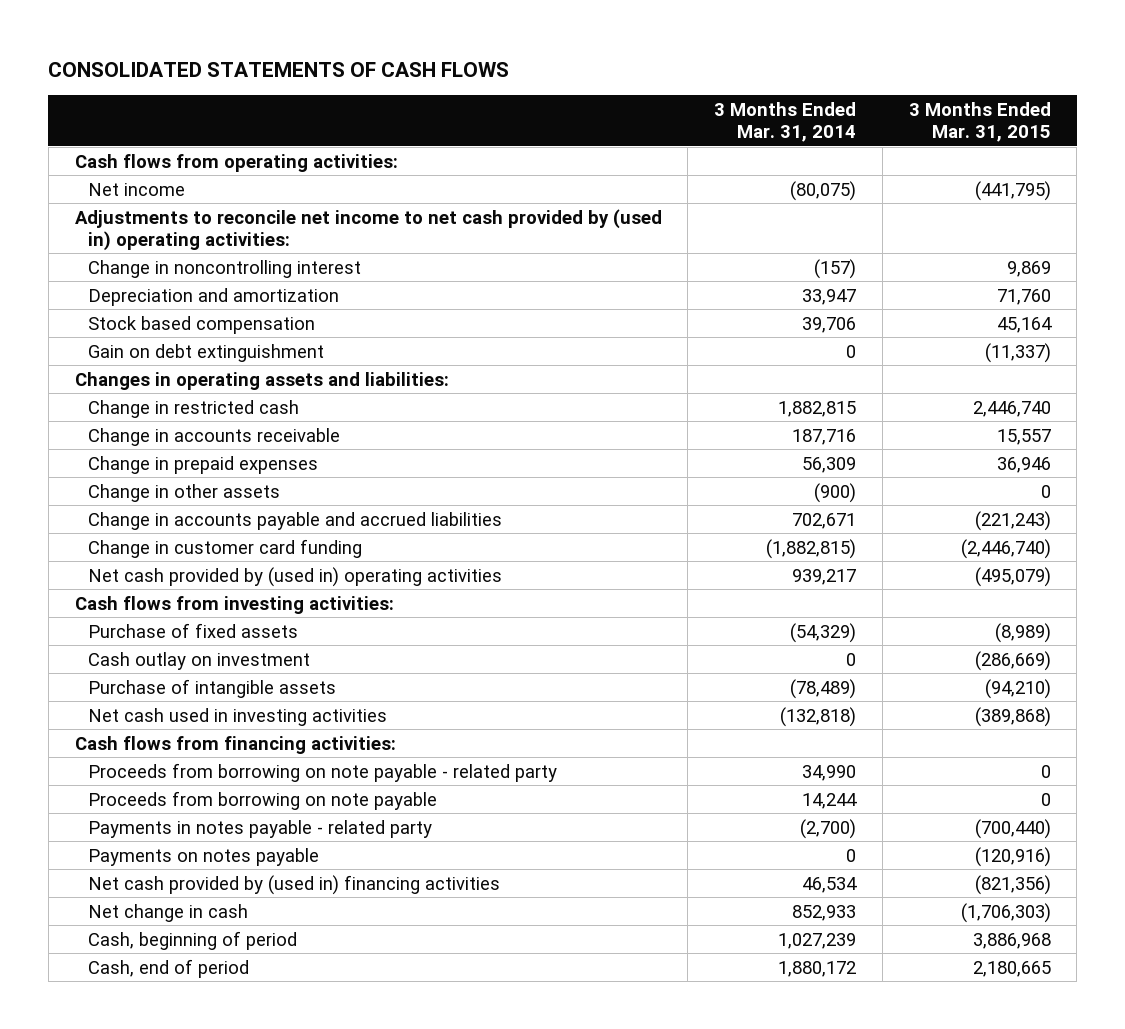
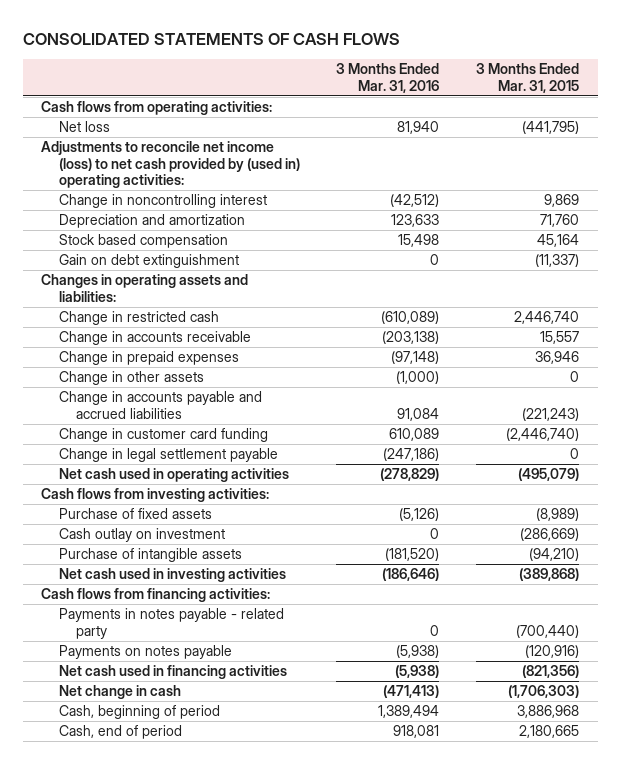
[714,102,857,142] 3 Months Ended Mar. 31, 2014 -> none
none -> [336,63,440,93] 3 Months Ended Mar. 31, 2016
[87,182,185,196] Net income -> [58,121,110,133] Net loss
[74,208,662,251] Adjustments to reconcile net income to net cash provided by (used in) operating activities: -> [41,141,300,189] Adjustments to reconcile net income (loss) to net cash provided by (used in) operating activities:
none -> [58,448,278,463] Change in legal settlement payable
[87,566,502,587] Net cash provided by (used in) operating activities -> [58,468,289,483] Net cash used in operating activities
[87,762,557,782] Proceeds from borrowing on note payable - related party -> none
[87,790,437,810] Proceeds from borrowing on note payable -> none
[87,874,500,895] Net cash provided by (used in) financing activities -> [58,665,287,680] Net cash used in financing activities

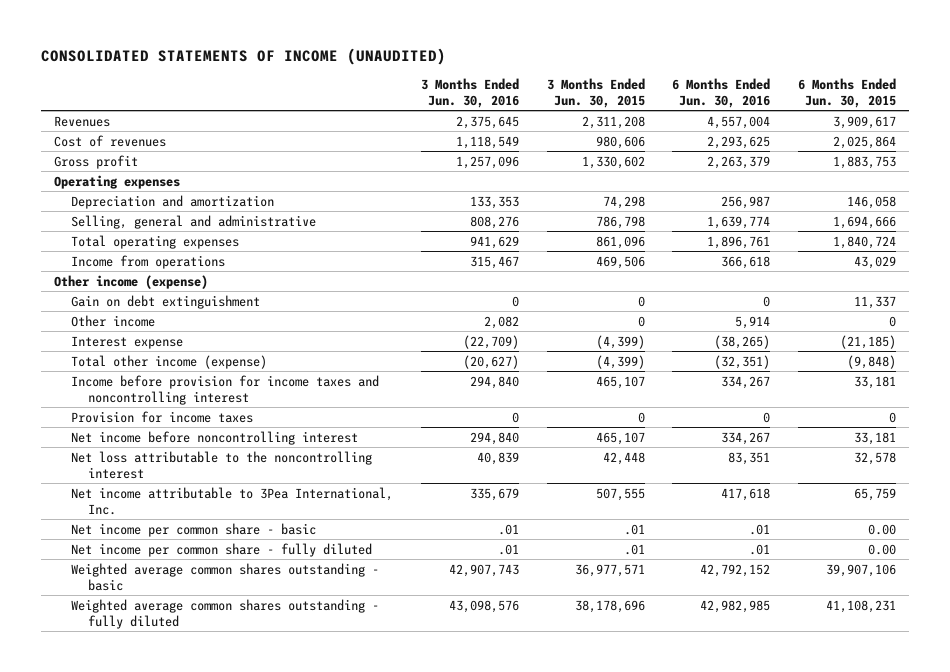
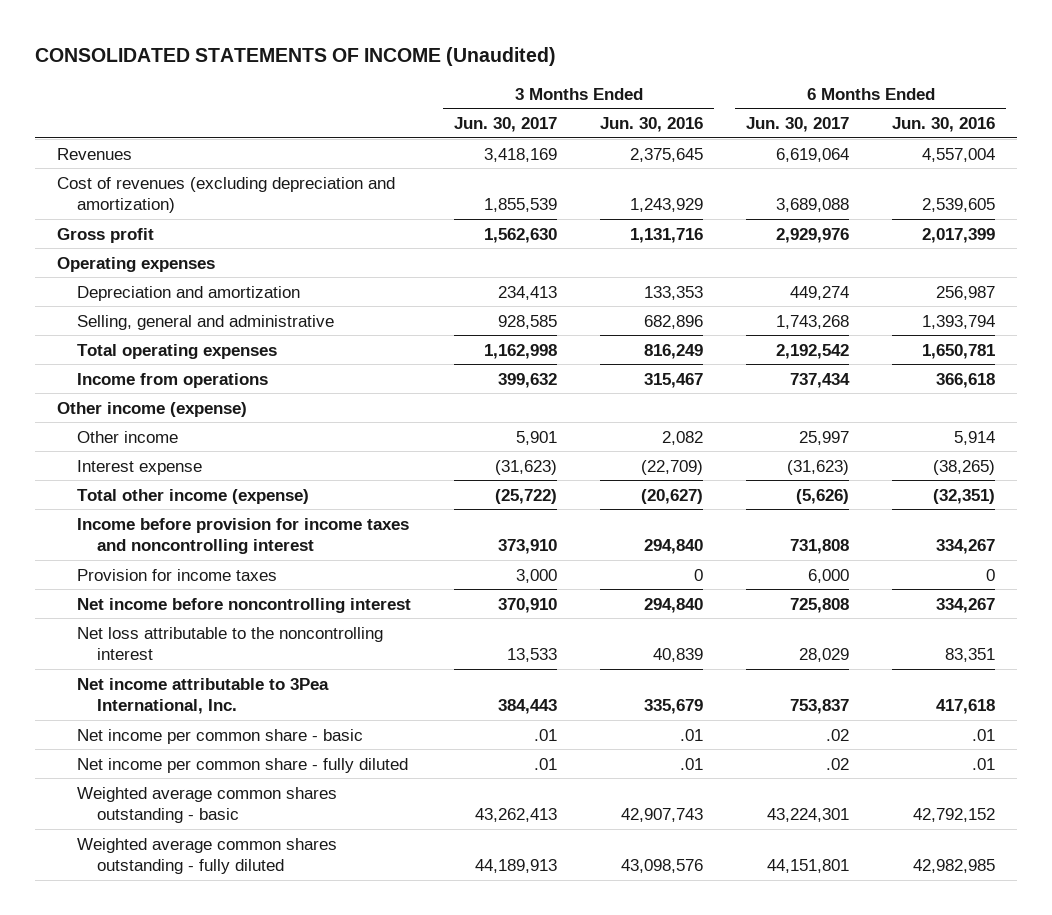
[40,47,446,65] CONSOLIDATED STATEMENTS OF INCOME (UNAUDITED) -> [35,46,557,66] CONSOLIDATED STATEMENTS OF INCOME (Unaudited)
[546,77,645,108] 3 Months Ended Jun. 30, 2015 -> none
[797,77,896,108] 6 Months Ended Jun. 30, 2015 -> none
none -> [454,116,558,132] Jun. 30, 2017
none -> [746,116,850,132] Jun. 30, 2017
[54,134,167,147] Cost of revenues -> [56,176,395,214] Cost of revenues (excluding depreciation and amortization)
[455,135,519,149] 1,118,549 -> [630,198,704,213] 1,243,929
[707,135,771,149] 2,293,625 -> [922,198,996,213] 2,539,605
[455,155,519,169] 1,257,096 -> [630,227,704,243] 1,131,716
[707,155,771,169] 2,263,379 -> [922,227,996,243] 2,017,399
[469,215,519,229] 808,276 -> [644,314,704,329] 682,896
[707,215,771,229] 1,639,774 -> [922,314,996,329] 1,393,794
[469,235,519,249] 941,629 -> [644,343,704,359] 816,249
[707,235,771,249] 1,896,761 -> [922,343,996,359] 1,650,781
[71,294,261,309] Gain on debt extinguishment -> none

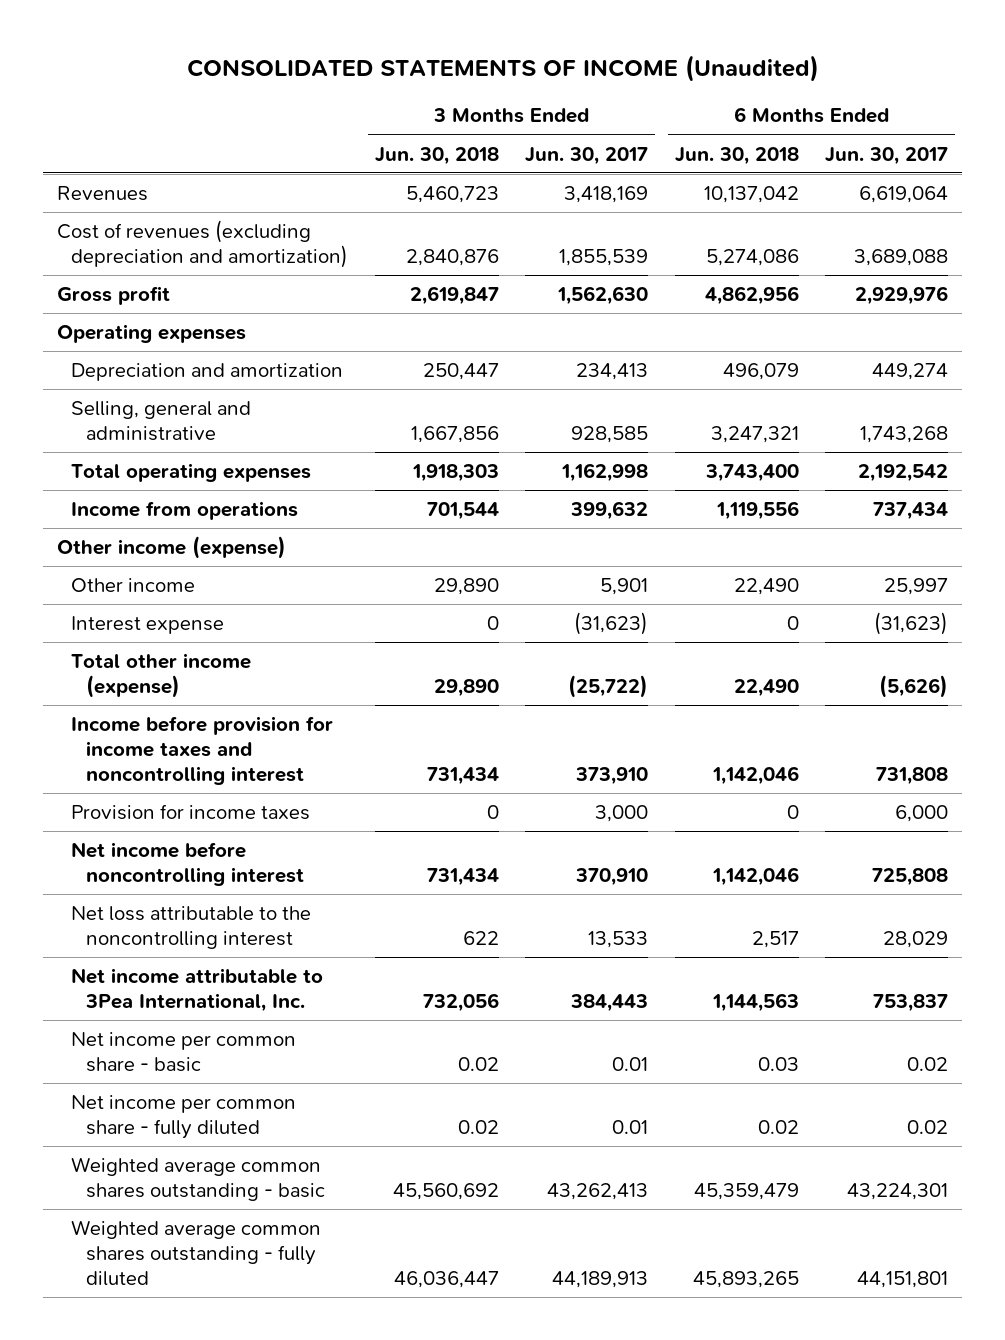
[600,116,704,132] Jun. 30, 2016 -> none
[892,116,996,132] Jun. 30, 2016 -> none
none -> [374,146,499,165] Jun. 30, 2018
none -> [674,146,799,165] Jun. 30, 2018
[534,728,558,741] .01 -> [612,1057,649,1072] 0.01
[826,728,850,741] .02 -> [907,1057,949,1072] 0.02
[534,757,558,770] .01 -> [612,1120,649,1135] 0.01
[826,757,850,770] .02 -> [907,1120,949,1135] 0.02

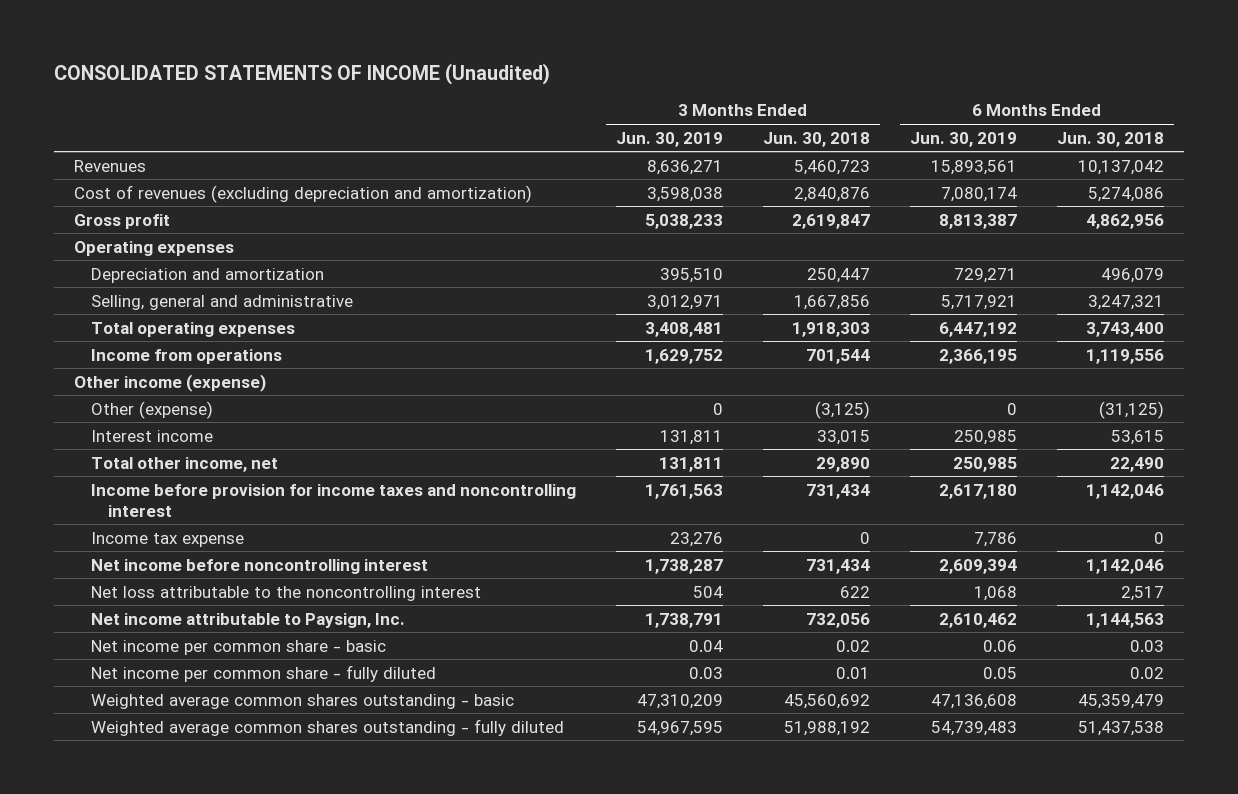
[525,146,649,165] Jun. 30, 2017 -> none
[825,146,949,165] Jun. 30, 2017 -> none
none -> [616,131,724,147] Jun. 30, 2019
none -> [909,131,1017,147] Jun. 30, 2019
[71,578,196,593] Other income -> none
[71,616,225,635] Interest expense -> none
none -> [91,400,214,419] Other (expense)
none -> [91,429,214,442] Interest income
[71,653,252,699] Total other income (expense) -> [91,456,279,472] Total other income, net
[71,804,311,821] Provision for income taxes -> [91,531,245,547] Income tax expense
[71,968,324,1013] Net income attributable to 3Pea International, Inc. -> [91,612,406,628] Net income attributable to Paysign, Inc.
[457,1120,499,1135] 0.02 -> [835,666,870,679] 0.01
[393,1271,499,1289] 46,036,447 -> [783,720,870,736] 51,988,192
[692,1271,799,1289] 45,893,265 -> [1077,720,1164,736] 51,437,538

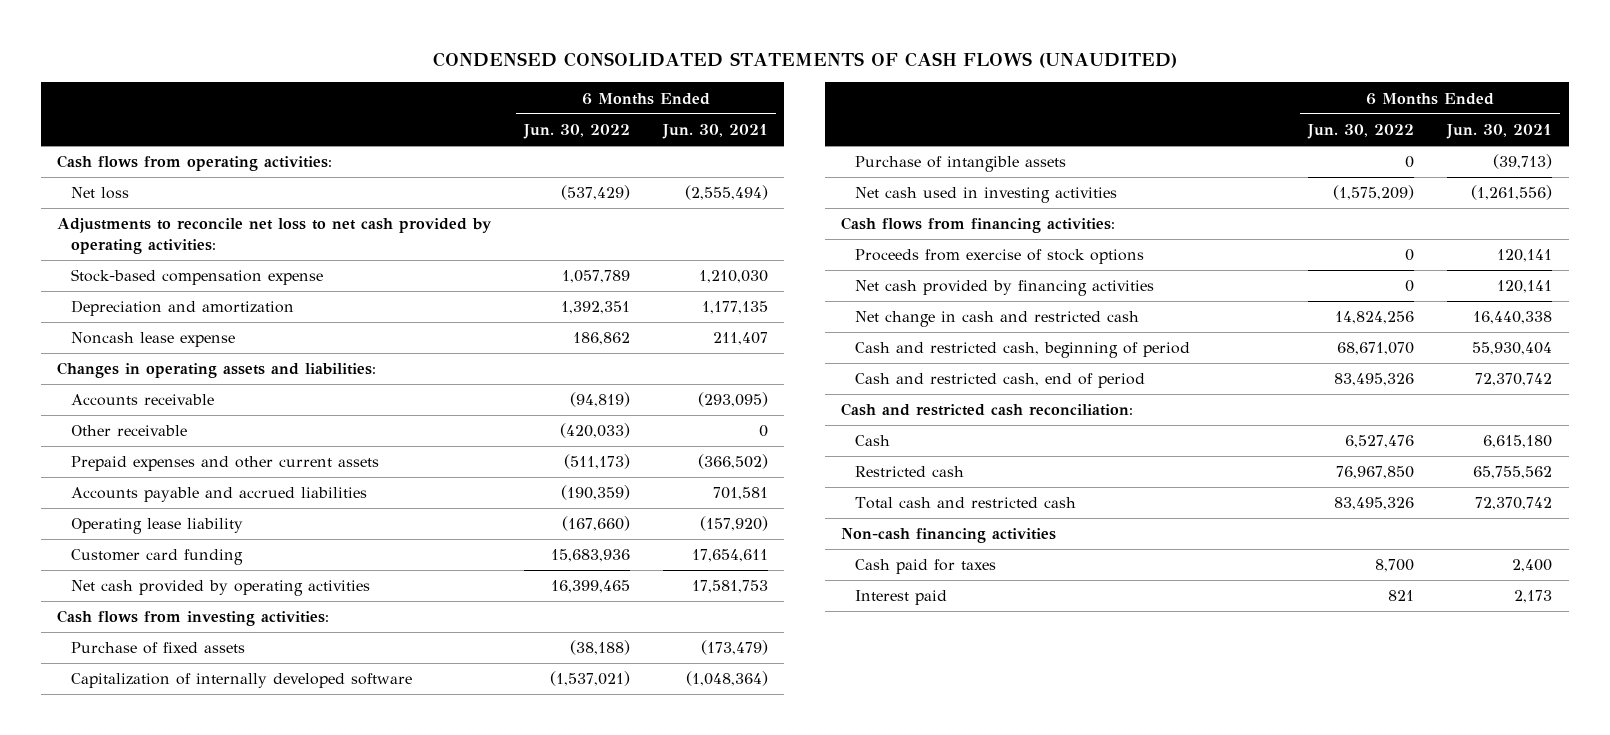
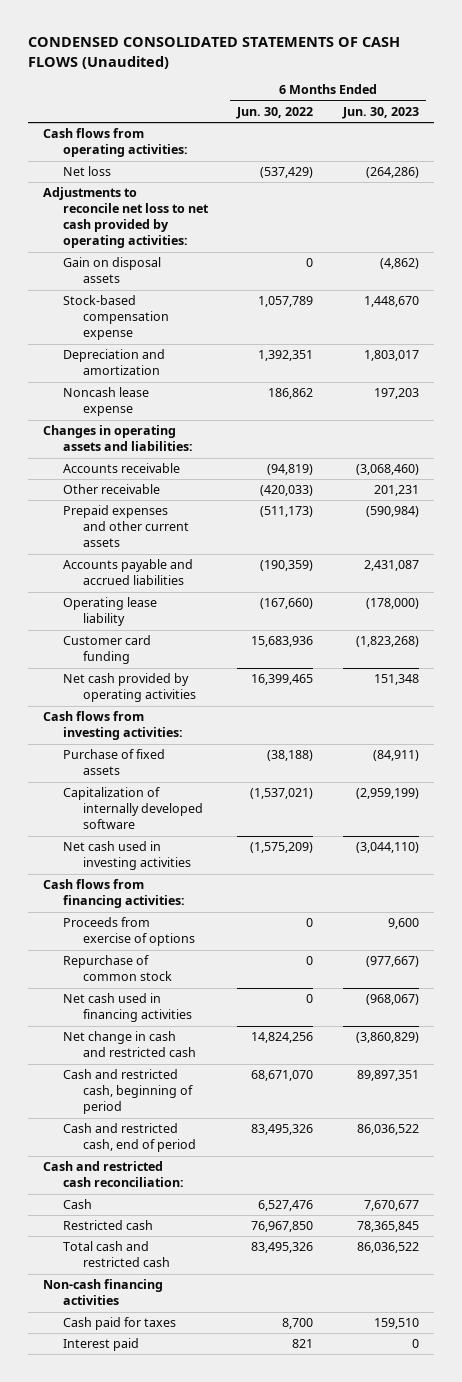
[432,52,1177,69] CONDENSED CONSOLIDATED STATEMENTS OF CASH FLOWS (UNAUDITED) -> [27,37,400,69] CONDENSED CONSOLIDATED STATEMENTS OF CASH FLOWS (Unaudited)
[662,124,769,140] Jun. 30, 2021 -> none
none -> [341,106,419,119] Jun. 30, 2023
none -> [62,257,161,284] Gain on disposal assets
[855,156,1067,173] Purchase of intangible assets -> none
[855,249,1145,265] Proceeds from exercise of stock options -> [62,917,195,947] Proceeds from exercise of options
none -> [62,955,172,982] Repurchase of common stock
[855,280,1155,297] Net cash provided by financing activities -> [62,993,192,1023] Net cash used in financing activities

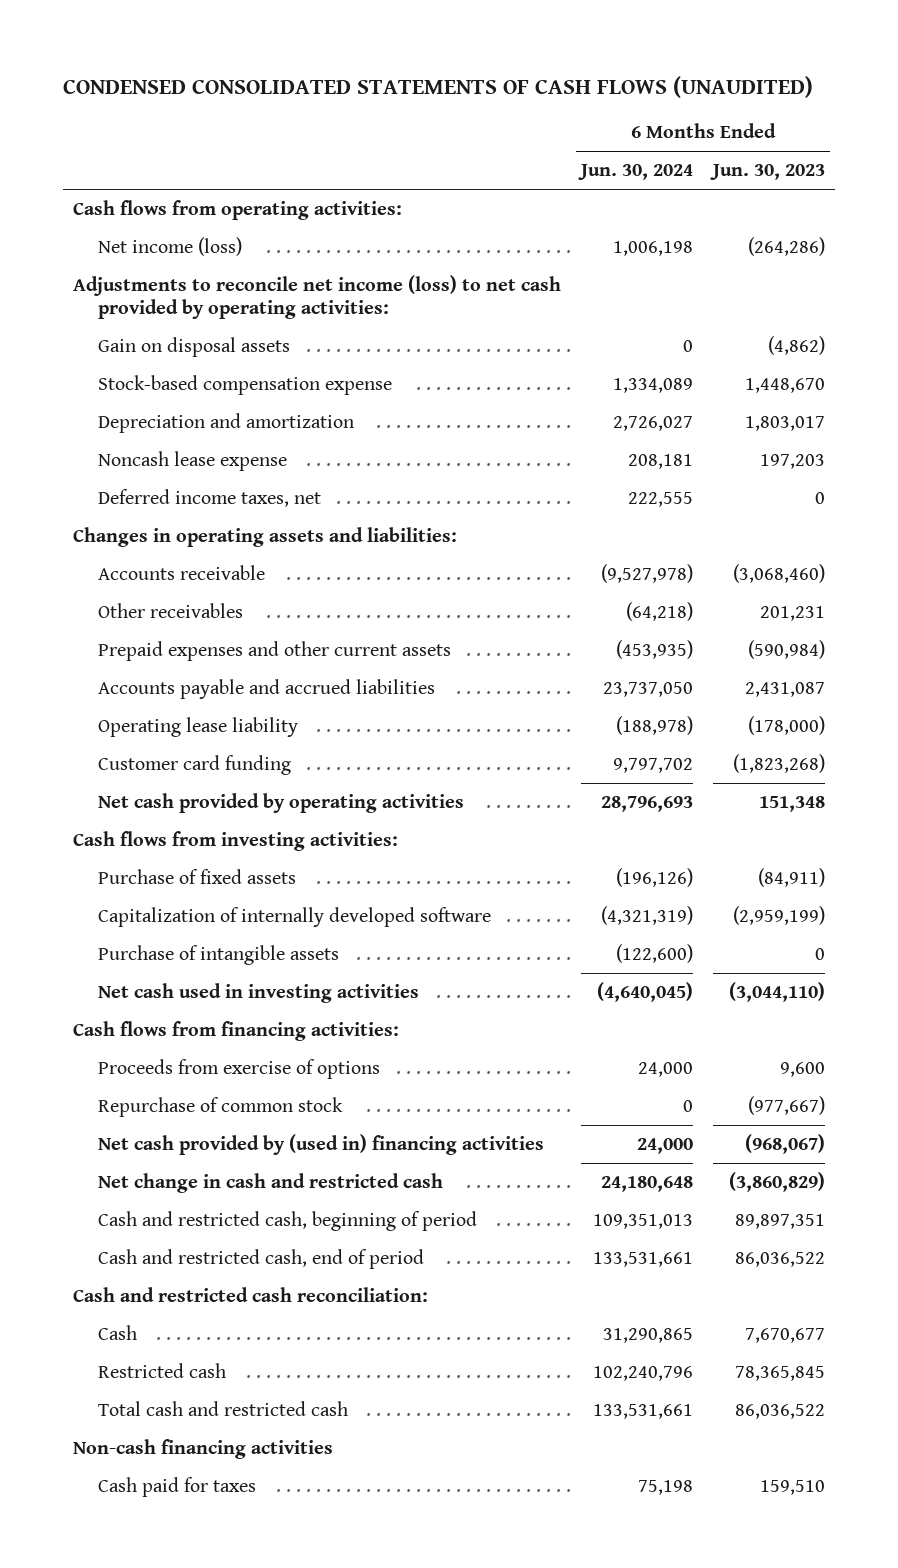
[27,37,400,69] CONDENSED CONSOLIDATED STATEMENTS OF CASH FLOWS (Unaudited) -> [63,75,814,98] CONDENSED CONSOLIDATED STATEMENTS OF CASH FLOWS (UNAUDITED)
[236,106,314,119] Jun. 30, 2022 -> none
none -> [578,164,694,181] Jun. 30, 2024
[62,166,111,177] Net loss -> [98,236,243,256] Net income (loss)
[42,187,209,249] Adjustments to reconcile net loss to net cash provided by operating activities: -> [73,274,562,320] Adjustments to reconcile net income (loss) to net cash provided by operating activities:
none -> [98,488,322,507] Deferred income taxes, net
[62,484,160,495] Other receivable -> [98,602,244,618] Other receivables
none -> [98,944,340,965] Purchase of intangible assets
[62,993,192,1023] Net cash used in financing activities -> [98,1133,545,1155] Net cash provided by (used in) financing activities
[62,1338,139,1352] Interest paid -> none

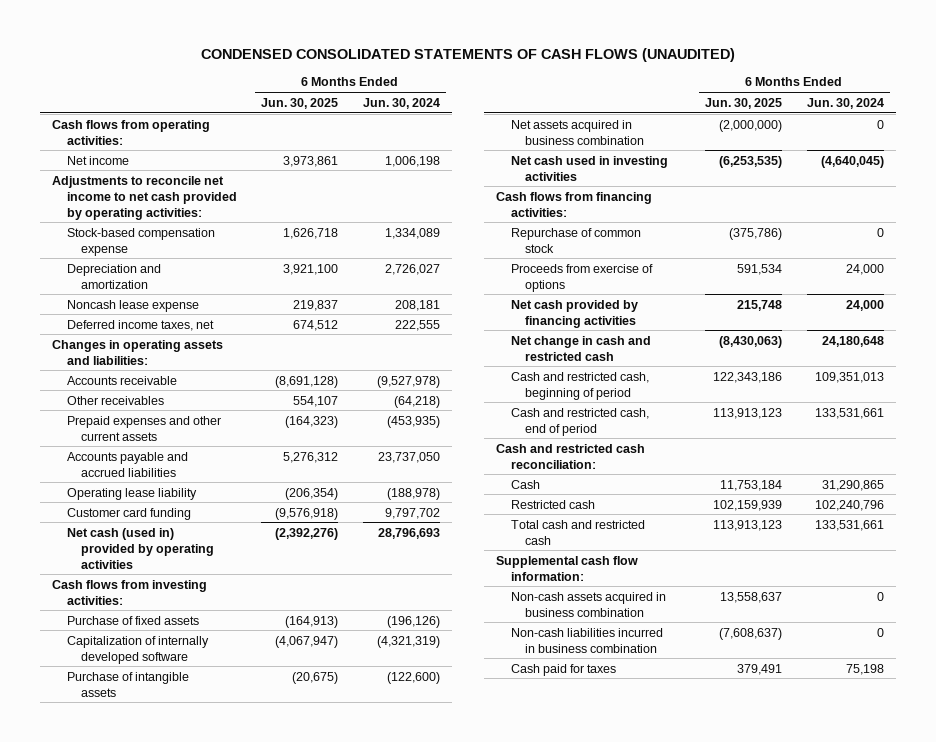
[709,164,825,181] Jun. 30, 2023 -> none
none -> [261,97,339,109] Jun. 30, 2025
[98,336,291,357] Gain on disposal assets -> none
[98,236,243,256] Net income (loss) -> [66,155,129,165] Net income
[73,274,562,320] Adjustments to reconcile net income (loss) to net cash provided by operating activities: -> [51,175,237,220] Adjustments to reconcile net income to net cash provided by operating activities:
[98,792,465,813] Net cash provided by operating activities -> [66,527,215,569] Net cash (used in) provided by operating activities
none -> [510,119,645,145] Net assets acquired in business combination
[98,1058,381,1079] Proceeds from exercise of options -> [510,263,653,292] Proceeds from exercise of options
[98,1133,545,1155] Net cash provided by (used in) financing activities -> [510,299,638,328] Net cash provided by financing activities
[73,1438,334,1459] Non-cash financing activities -> none
none -> [495,555,638,581] Supplemental cash flow information:
none -> [510,591,666,617] Non-cash assets acquired in business combination
none -> [510,627,663,653] Non-cash liabilities incurred in business combination

